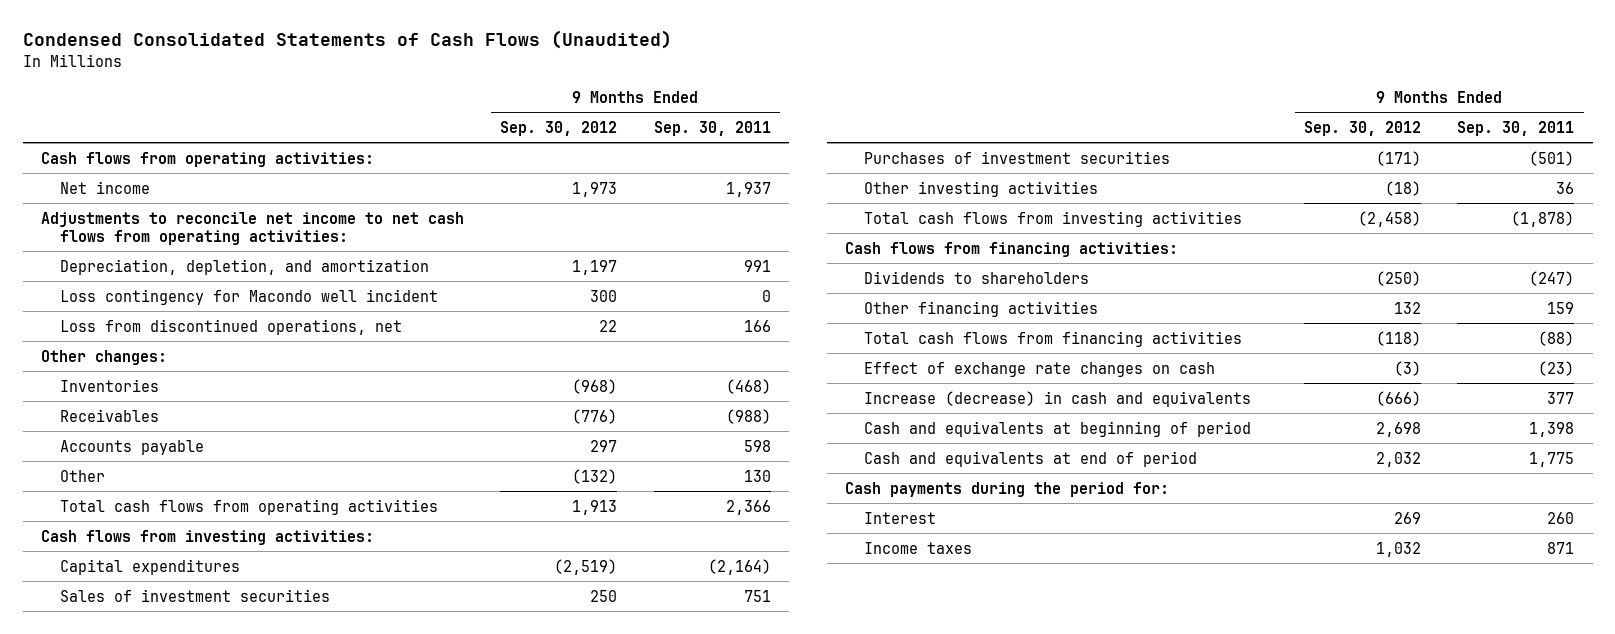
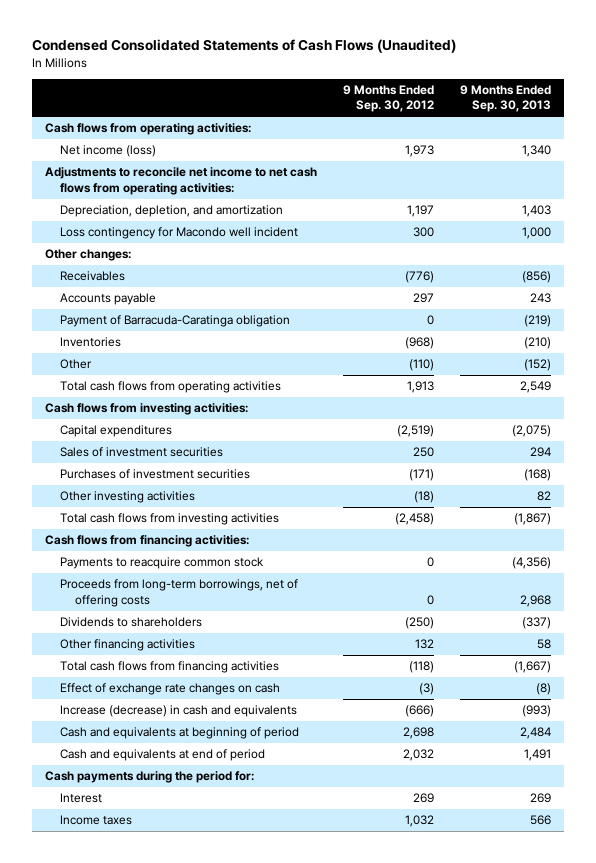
[653,120,771,136] Sep. 30, 2011 -> none
none -> [459,84,551,113] 9 Months Ended Sep. 30, 2013
[59,180,150,194] Net income -> [60,145,157,158] Net income (loss)
[59,318,402,335] Loss from discontinued operations, net -> none
none -> [60,315,291,328] Payment of Barracuda-Caratinga obligation
[59,378,159,392] Inventories -> [60,337,122,348] Inventories
[572,468,618,484] (132) -> [408,359,434,372] (110)
none -> [60,557,265,570] Payments to reacquire common stock
none -> [60,579,299,607] Proceeds from long-term borrowings, net of offering costs

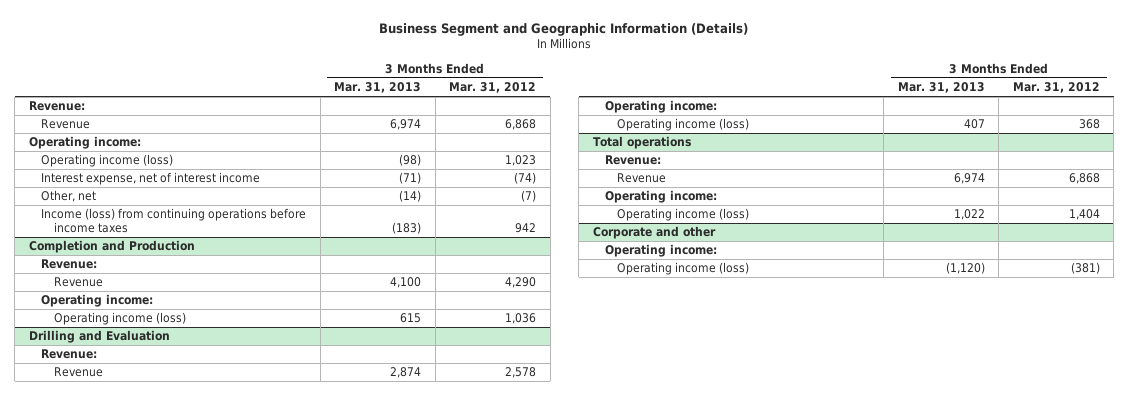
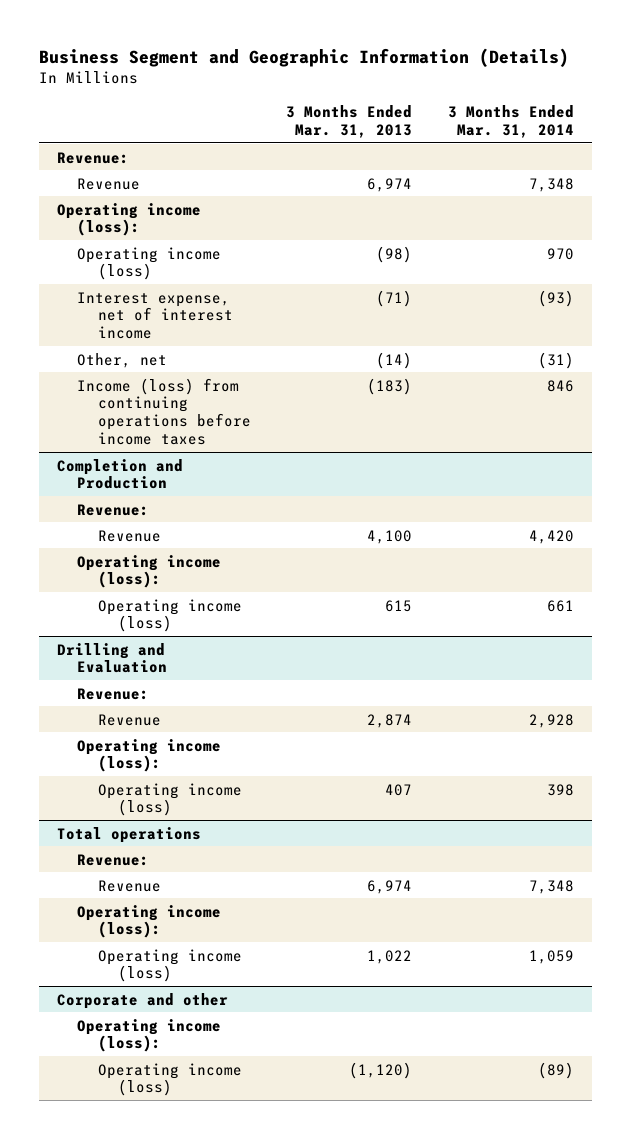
[449,81,537,93] Mar. 31, 2012 -> none
none -> [447,104,574,138] 3 Months Ended Mar. 31, 2014
[28,136,141,150] Operating income: -> [57,202,202,237] Operating income (loss):
[41,294,154,308] Operating income: -> [77,554,222,589] Operating income (loss):
[604,100,717,114] Operating income: -> [77,738,222,773] Operating income (loss):
[604,190,717,204] Operating income: -> [77,904,222,939] Operating income (loss):
[604,244,717,258] Operating income: -> [77,1018,222,1053] Operating income (loss):

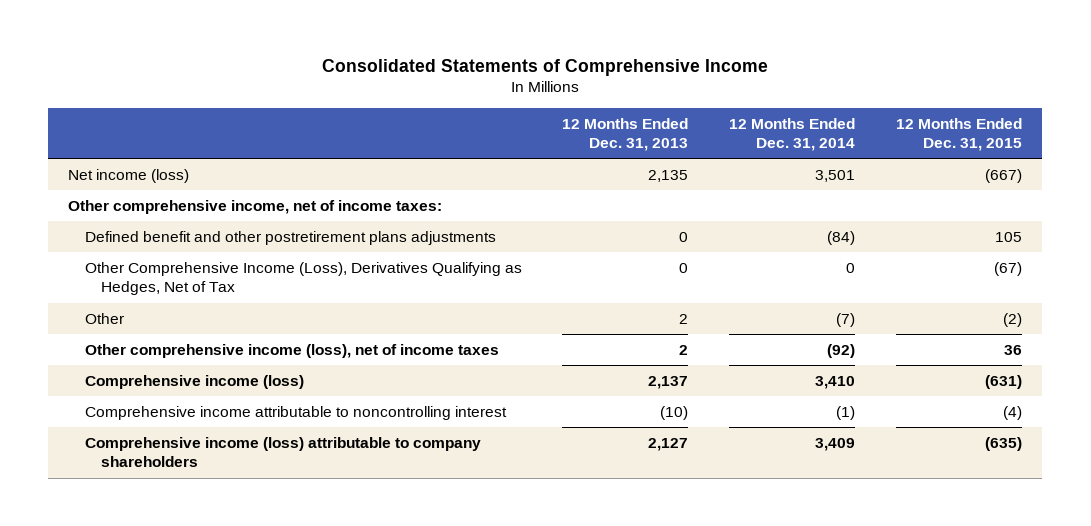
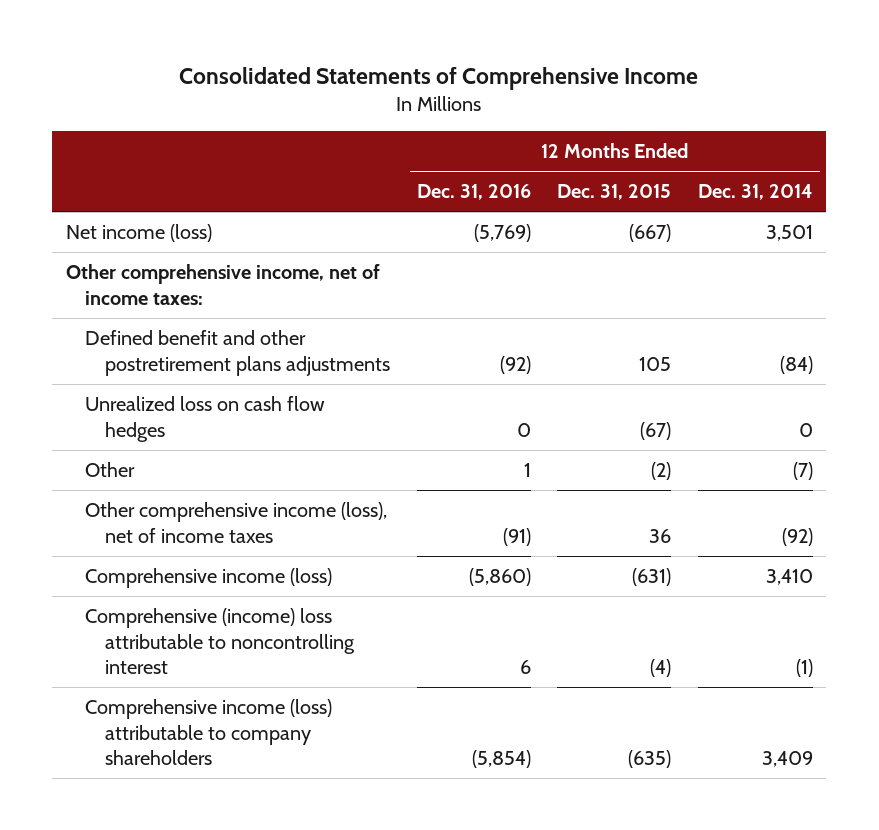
[562,117,689,151] 12 Months Ended Dec. 31, 2013 -> none
none -> [416,184,531,201] Dec. 31, 2016
[84,261,522,296] Other Comprehensive Income (Loss), Derivatives Qualifying as Hedges, Net of Tax -> [85,396,326,442] Unrealized loss on cash flow hedges
[84,405,507,420] Comprehensive income attributable to noncontrolling interest -> [85,608,356,675] Comprehensive (income) loss attributable to noncontrolling interest

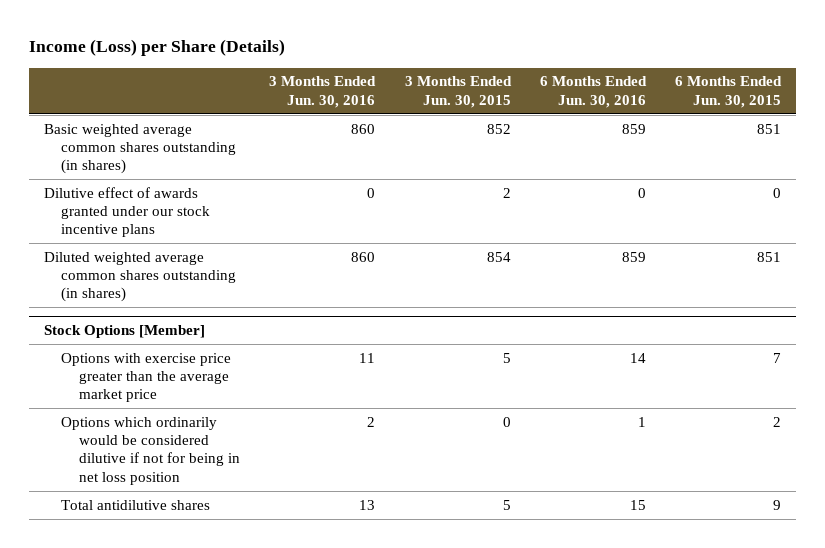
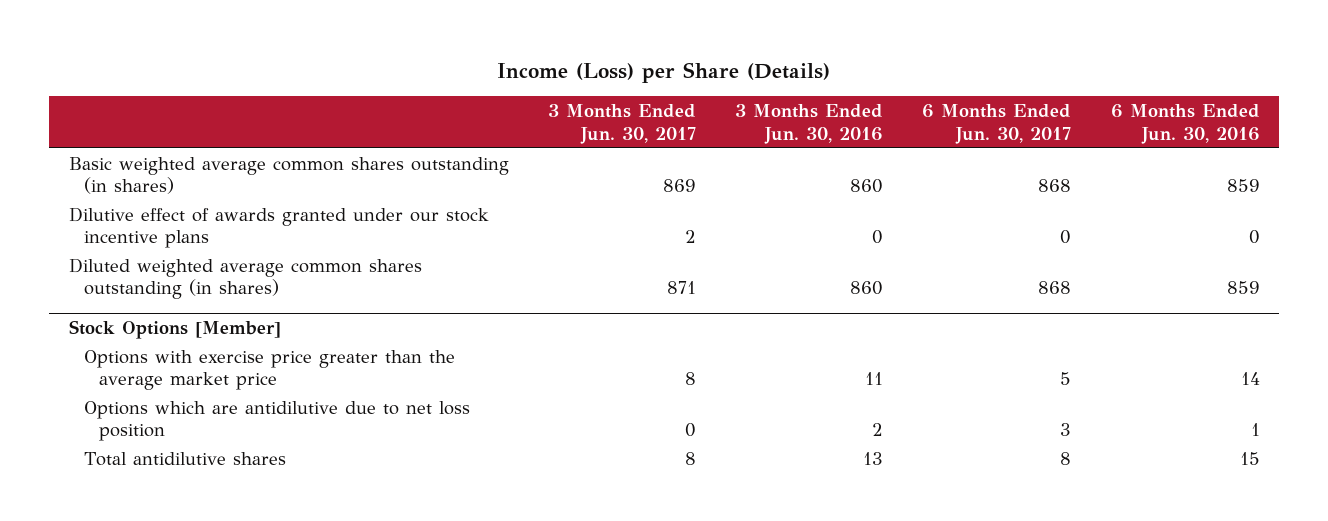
[404,76,512,108] 3 Months Ended Jun. 30, 2015 -> none
[675,76,783,108] 6 Months Ended Jun. 30, 2015 -> none
none -> [548,103,697,144] 3 Months Ended Jun. 30, 2017
none -> [922,103,1072,144] 6 Months Ended Jun. 30, 2017
[61,416,240,485] Options which ordinarily would be considered dilutive if not for being in net loss position -> [84,400,471,442] Options which are antidilutive due to net loss position

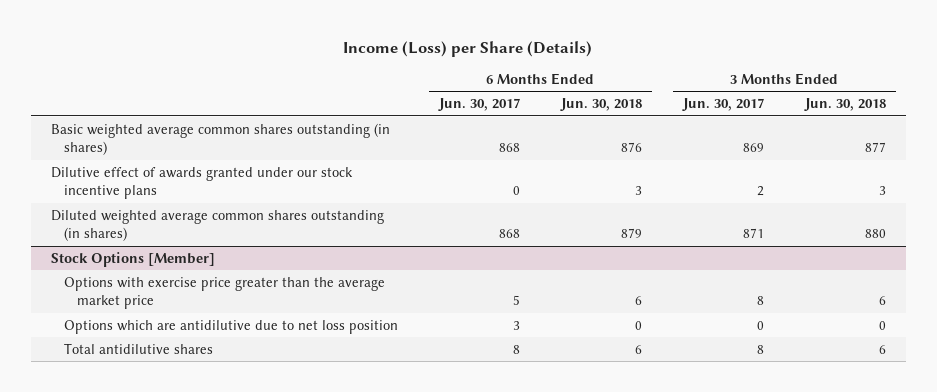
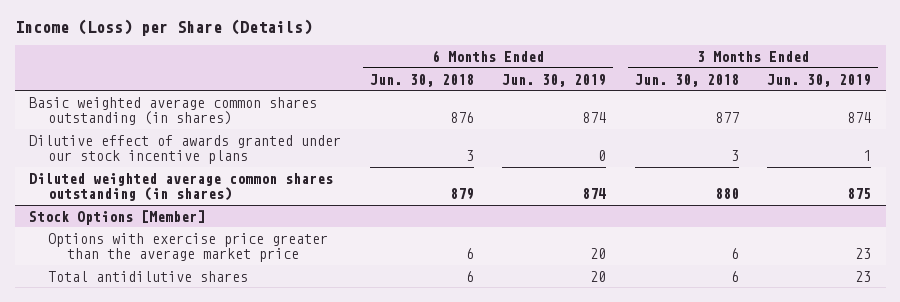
[438,98,521,112] Jun. 30, 2017 -> none
[681,98,764,112] Jun. 30, 2017 -> none
none -> [502,73,607,87] Jun. 30, 2019
none -> [767,73,872,87] Jun. 30, 2019
[64,319,399,334] Options which are antidilutive due to net loss position -> none

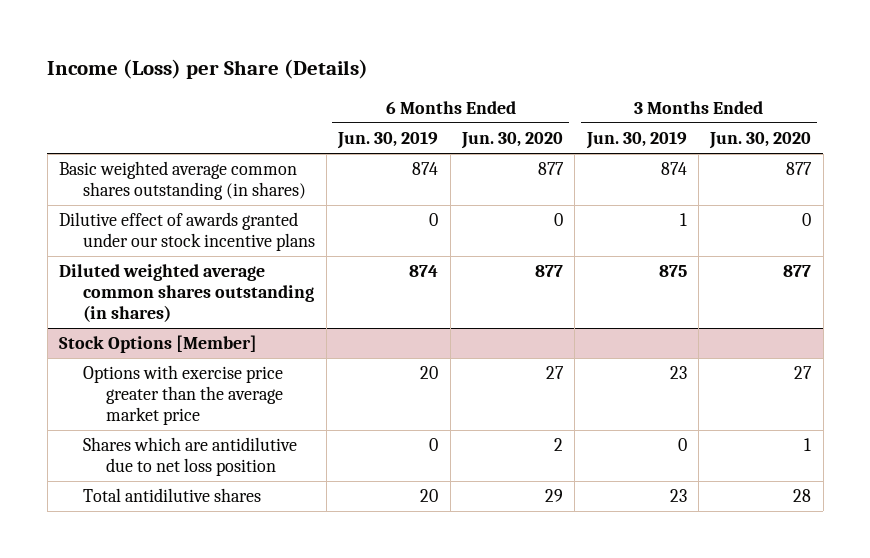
[369,73,474,87] Jun. 30, 2018 -> none
[634,73,739,87] Jun. 30, 2018 -> none
none -> [461,131,564,149] Jun. 30, 2020
none -> [709,131,812,149] Jun. 30, 2020
none -> [82,437,297,476] Shares which are antidilutive due to net loss position

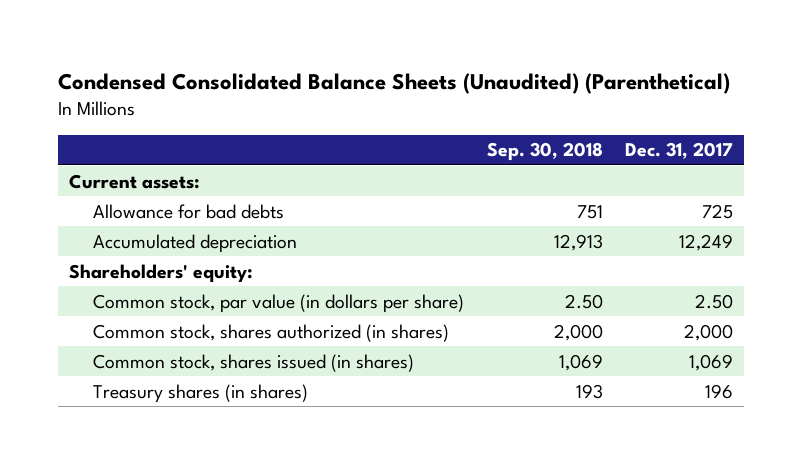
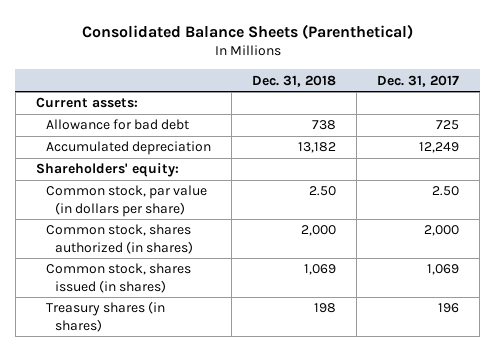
[58,72,731,94] Condensed Consolidated Balance Sheets (Unaudited) (Parenthetical) -> [81,23,413,39] Consolidated Balance Sheets (Parenthetical)
[486,142,603,162] Sep. 30, 2018 -> none
none -> [251,74,336,87] Dec. 31, 2018
[92,203,284,219] Allowance for bad debts -> [45,119,189,131] Allowance for bad debt

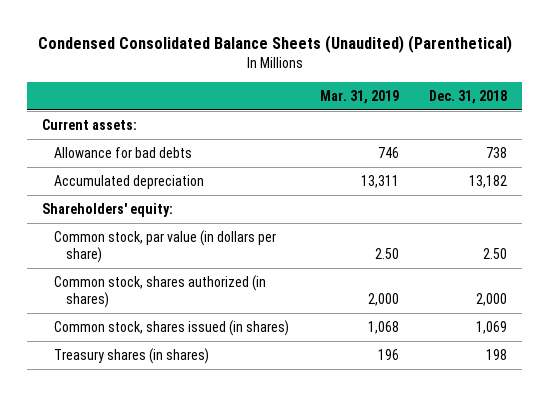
[81,23,413,39] Consolidated Balance Sheets (Parenthetical) -> [37,34,512,53] Condensed Consolidated Balance Sheets (Unaudited) (Parenthetical)
[377,74,460,87] Dec. 31, 2017 -> none
none -> [319,89,399,104] Mar. 31, 2019
[45,119,189,131] Allowance for bad debt -> [54,146,193,158] Allowance for bad debts

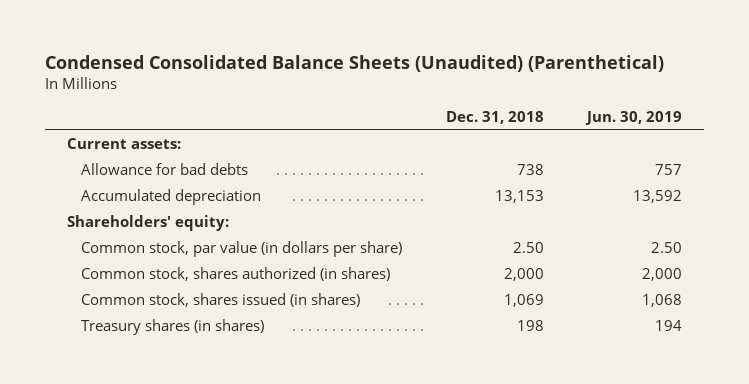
[319,89,399,104] Mar. 31, 2019 -> none
none -> [585,111,683,126] Jun. 30, 2019
[469,174,508,188] 13,182 -> [494,190,544,204] 13,153

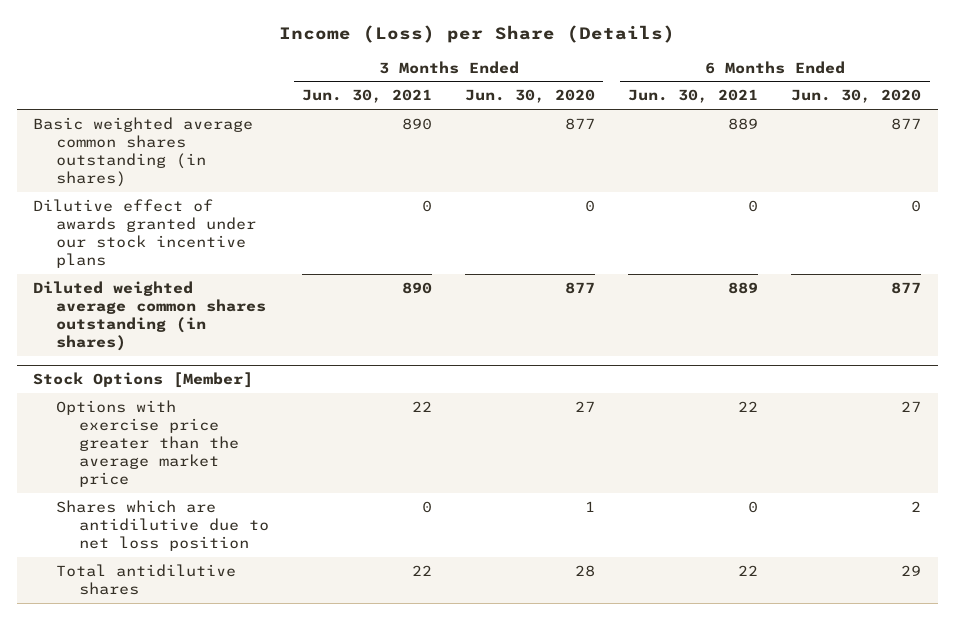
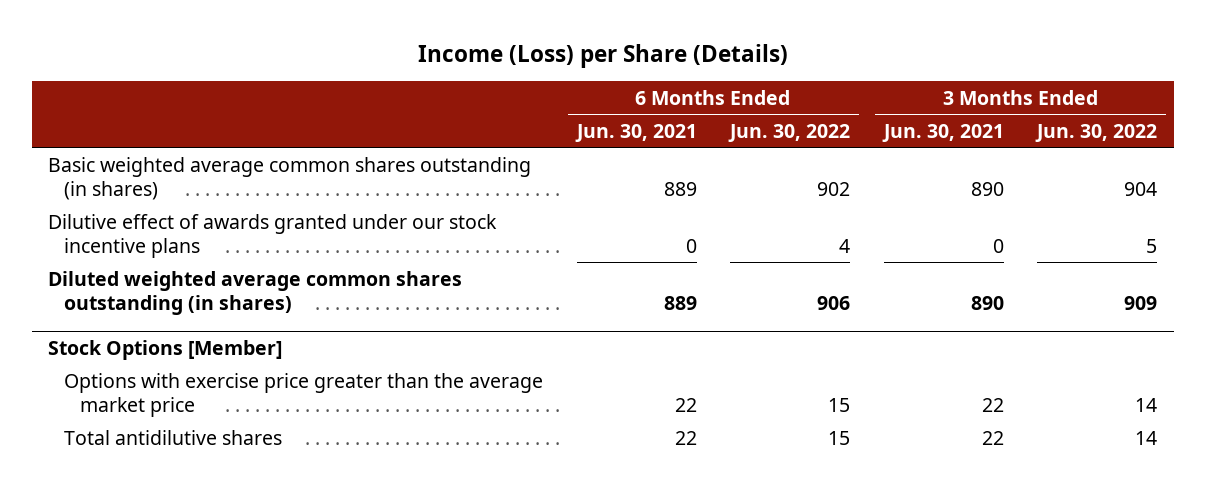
[465,89,596,104] Jun. 30, 2020 -> none
[791,89,922,104] Jun. 30, 2020 -> none
none -> [728,123,851,142] Jun. 30, 2022
none -> [1035,123,1158,142] Jun. 30, 2022
[56,499,269,552] Shares which are antidilutive due to net loss position -> none

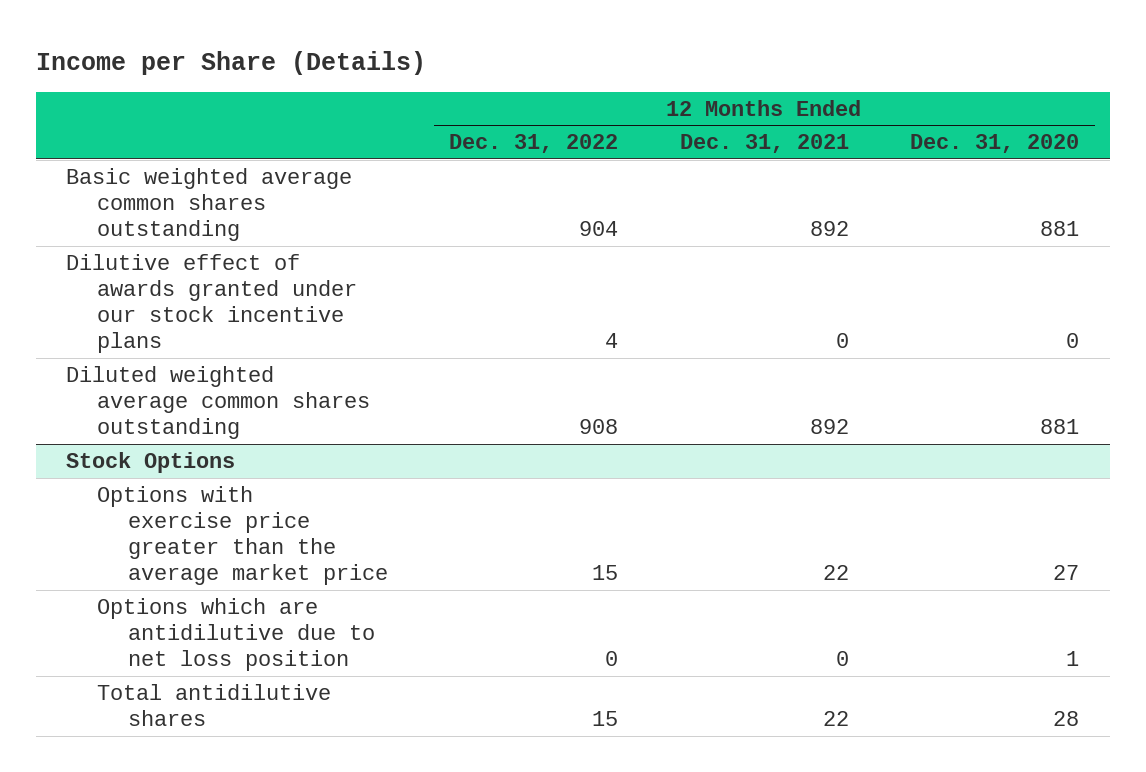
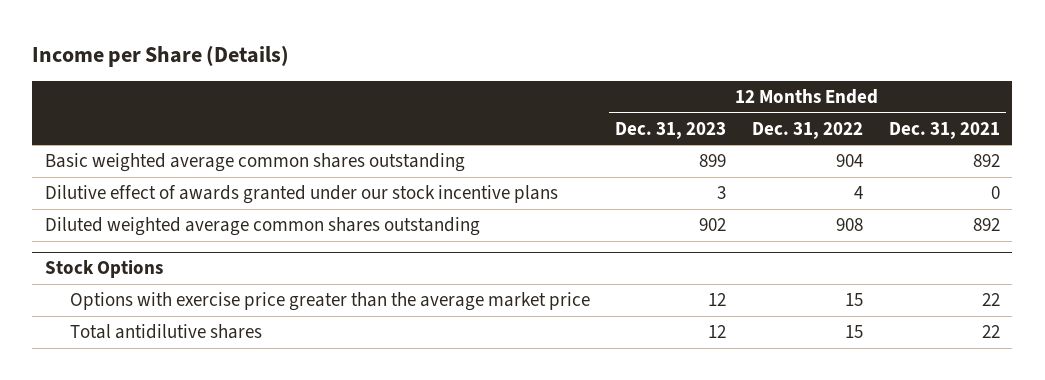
[910,134,1080,154] Dec. 31, 2020 -> none
none -> [615,121,727,139] Dec. 31, 2023
[97,597,376,672] Options which are antidilutive due to net loss position -> none

